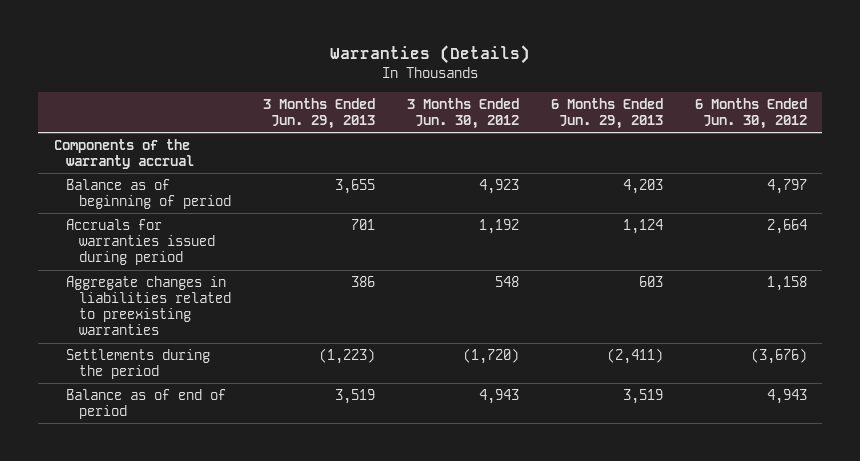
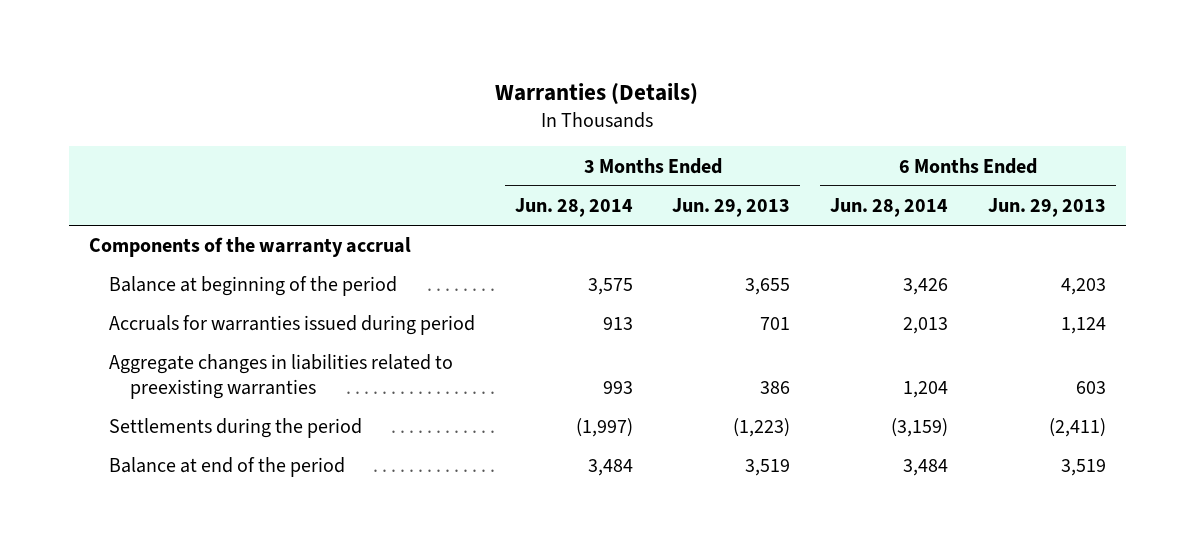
[406,97,519,129] 3 Months Ended Jun. 30, 2012 -> none
[694,97,807,129] 6 Months Ended Jun. 30, 2012 -> none
none -> [514,198,633,218] Jun. 28, 2014
none -> [830,198,949,218] Jun. 28, 2014
[66,179,232,210] Balance as of beginning of period -> [109,276,398,297] Balance at beginning of the period
[66,389,227,420] Balance as of end of period -> [109,457,346,478] Balance at end of the period

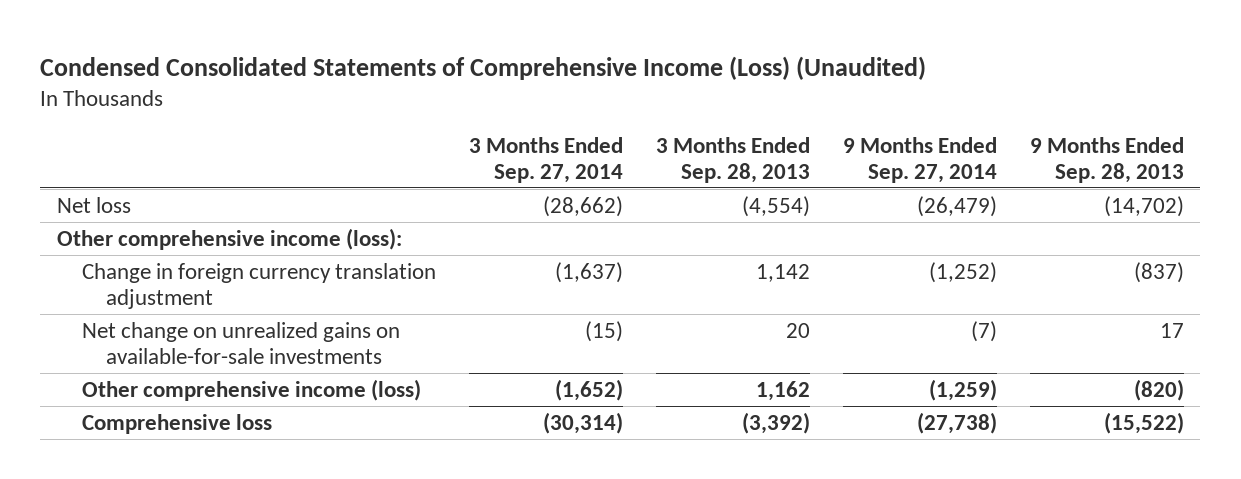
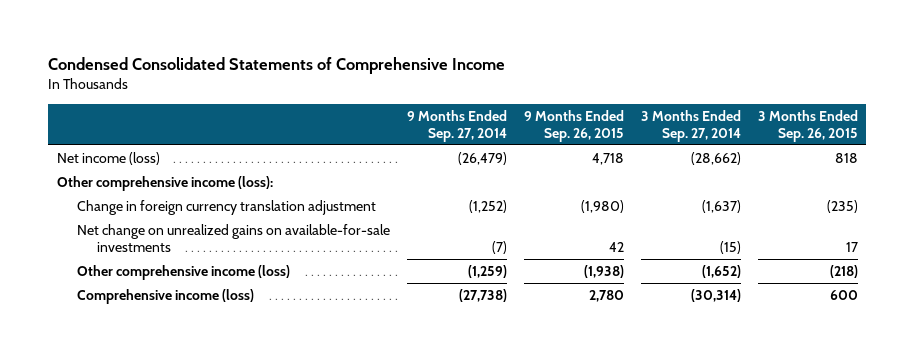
[40,55,927,80] Condensed Consolidated Statements of Comprehensive Income (Loss) (Unaudited) -> [48,57,506,75] Condensed Consolidated Statements of Comprehensive Income
[655,136,810,183] 3 Months Ended Sep. 28, 2013 -> none
[1029,136,1184,183] 9 Months Ended Sep. 28, 2013 -> none
none -> [523,109,624,142] 9 Months Ended Sep. 26, 2015
none -> [757,109,858,142] 3 Months Ended Sep. 26, 2015
[56,196,131,213] Net loss -> [56,151,160,165] Net income (loss)
[81,413,272,434] Comprehensive loss -> [76,288,254,304] Comprehensive income (loss)

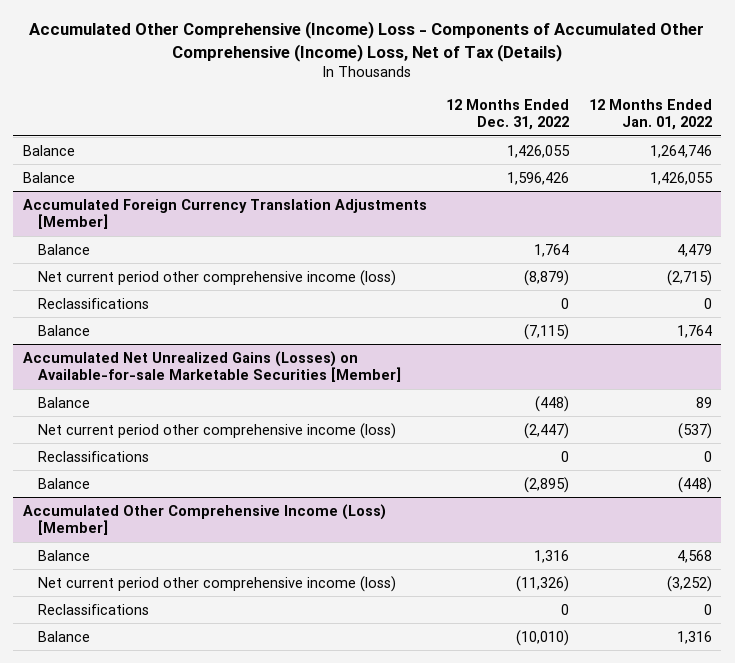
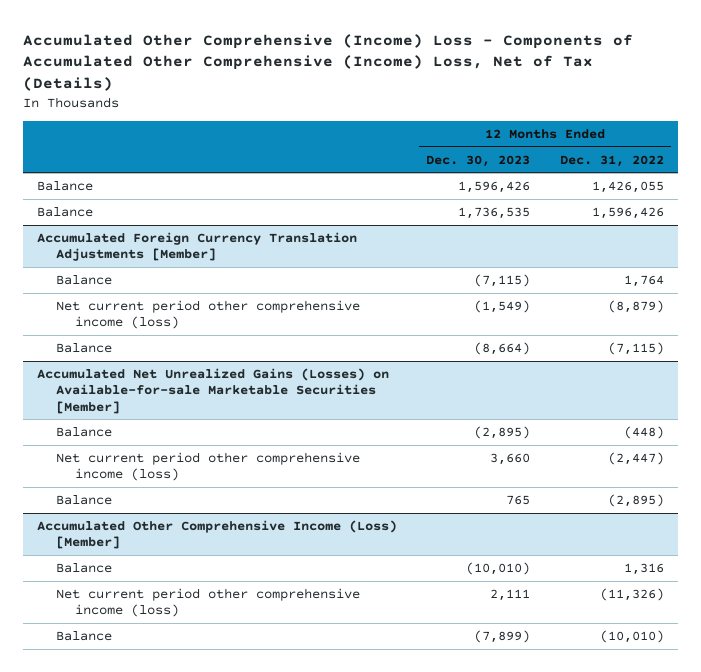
[588,99,712,131] 12 Months Ended Jan. 01, 2022 -> none
none -> [426,154,531,167] Dec. 30, 2023
[37,297,149,309] Reclassifications -> none
[37,450,149,462] Reclassifications -> none
[37,603,149,615] Reclassifications -> none

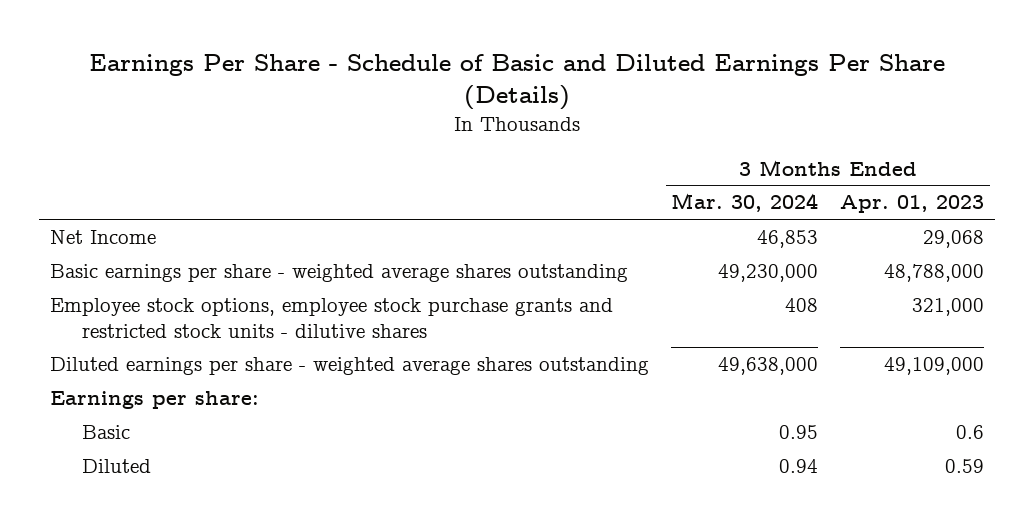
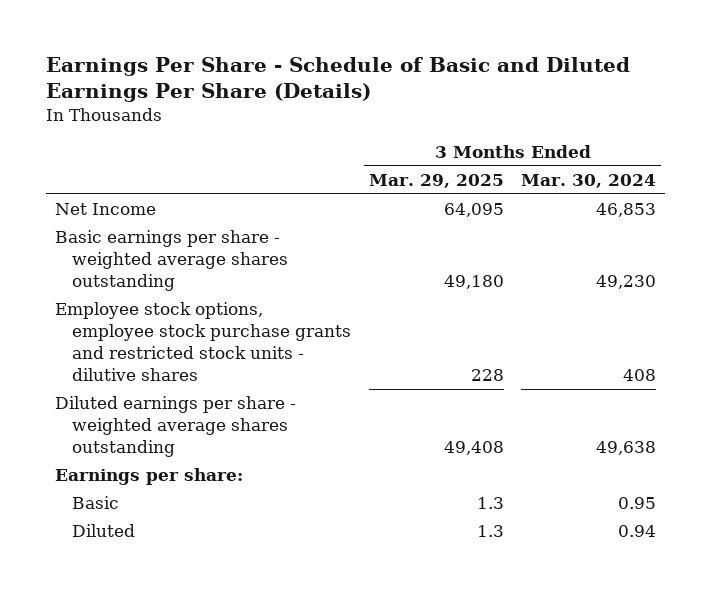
[840,195,985,214] Apr. 01, 2023 -> none
none -> [368,174,504,189] Mar. 29, 2025
[718,263,819,282] 49,230,000 -> [596,274,657,289] 49,230
[718,356,819,375] 49,638,000 -> [596,440,657,455] 49,638

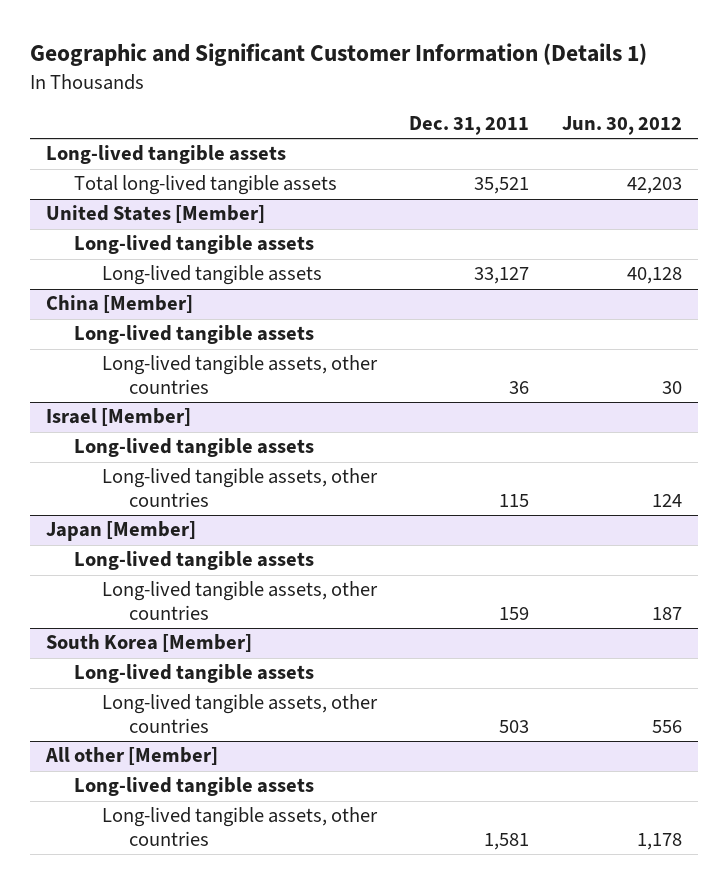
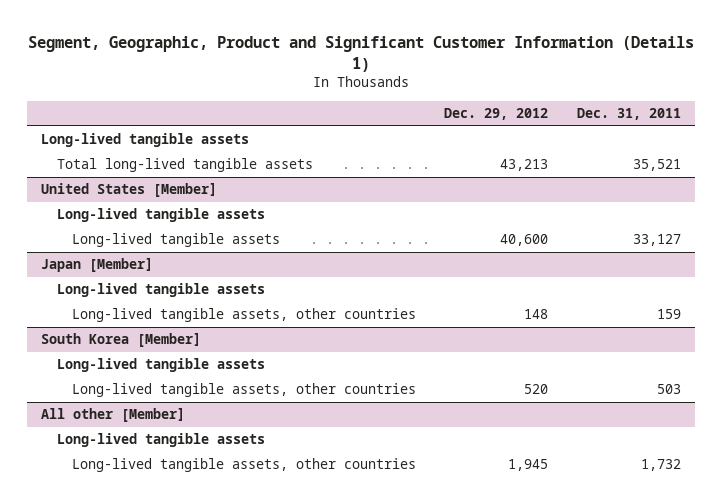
[29,43,647,67] Geographic and Significant Customer Information (Details 1) -> [28,35,695,72] Segment, Geographic, Product and Significant Customer Information (Details 1)
[561,116,682,136] Jun. 30, 2012 -> none
none -> [444,108,549,121] Dec. 29, 2012
[46,295,194,314] China [Member] -> none
[73,325,314,345] Long-lived tangible assets -> none
[101,355,378,394] Long-lived tangible assets, other countries -> none
[46,408,192,427] Israel [Member] -> none
[73,438,314,458] Long-lived tangible assets -> none
[101,468,378,507] Long-lived tangible assets, other countries -> none
[484,832,530,850] 1,581 -> [641,459,682,472] 1,732

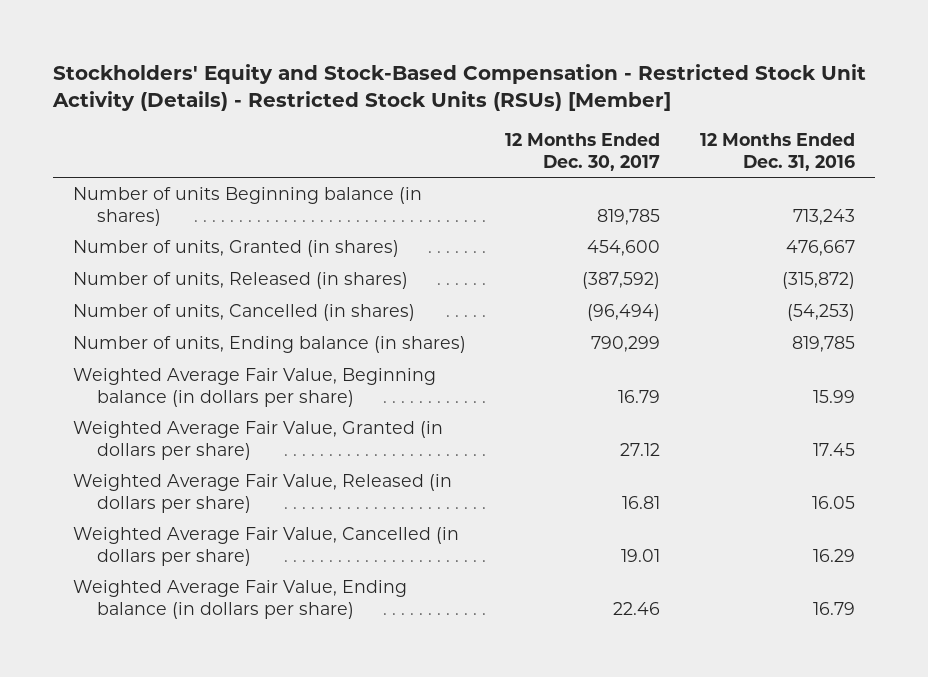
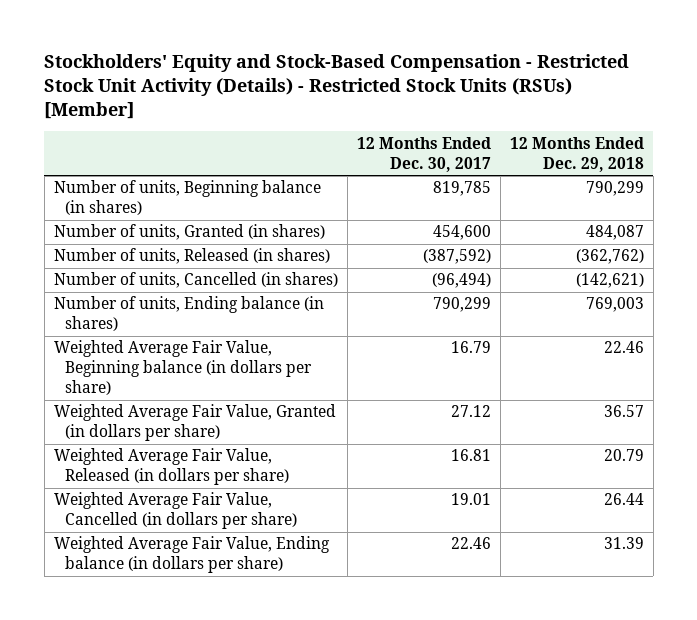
[700,132,856,171] 12 Months Ended Dec. 31, 2016 -> none
none -> [509,136,644,172] 12 Months Ended Dec. 29, 2018
[72,186,422,226] Number of units Beginning balance (in shares) -> [53,180,321,216] Number of units, Beginning balance (in shares)

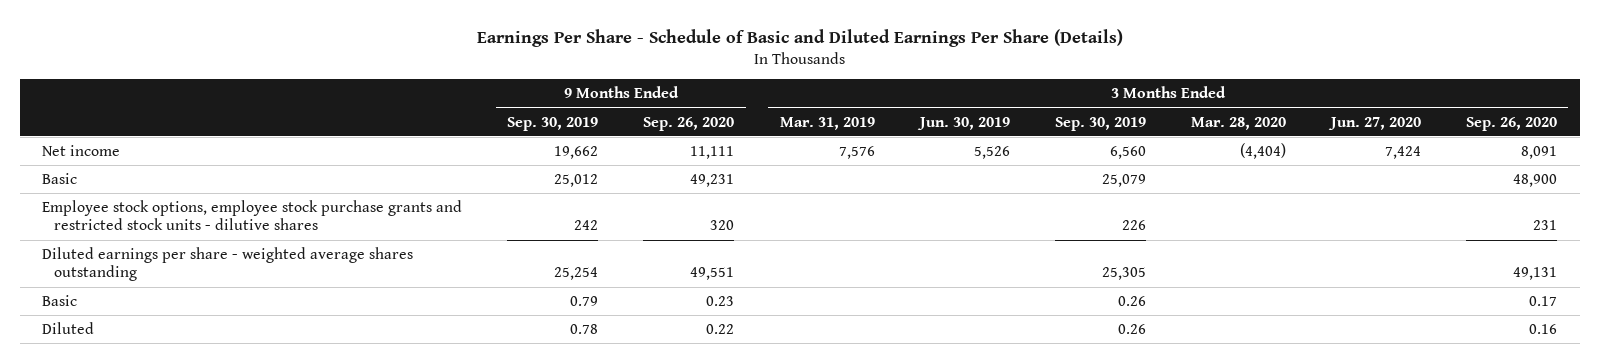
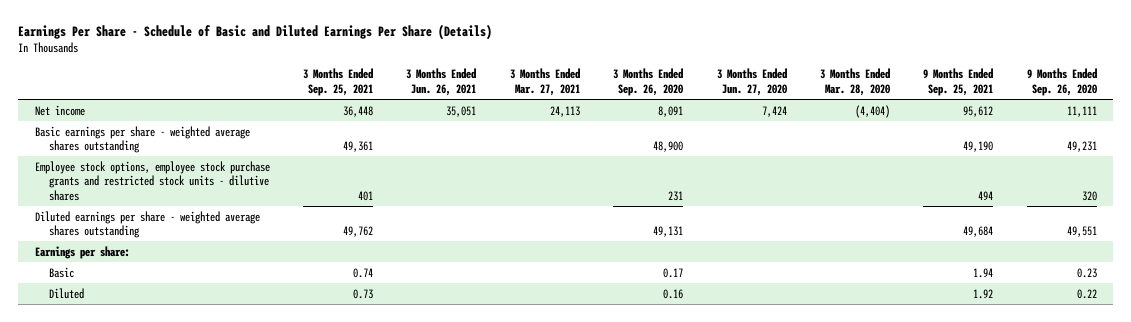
[507,116,599,131] Sep. 30, 2019 -> none
[779,116,875,130] Mar. 31, 2019 -> none
[916,116,1010,130] Jun. 30, 2019 -> none
[1054,116,1146,131] Sep. 30, 2019 -> none
none -> [303,68,374,96] 3 Months Ended Sep. 25, 2021
none -> [406,68,477,96] 3 Months Ended Jun. 26, 2021
none -> [509,68,580,96] 3 Months Ended Mar. 27, 2021
none -> [923,68,994,96] 9 Months Ended Sep. 25, 2021
[42,172,78,184] Basic -> [34,125,250,154] Basic earnings per share - weighted average shares outstanding
none -> [34,245,130,259] Earnings per share:

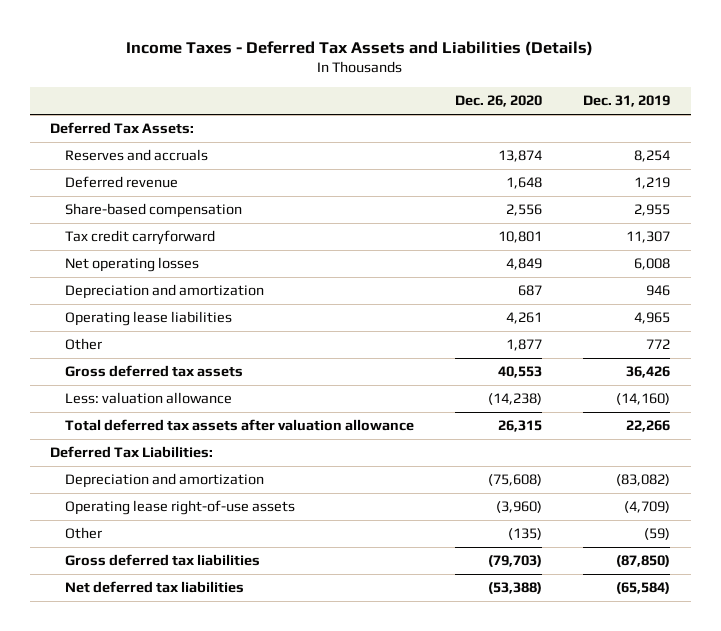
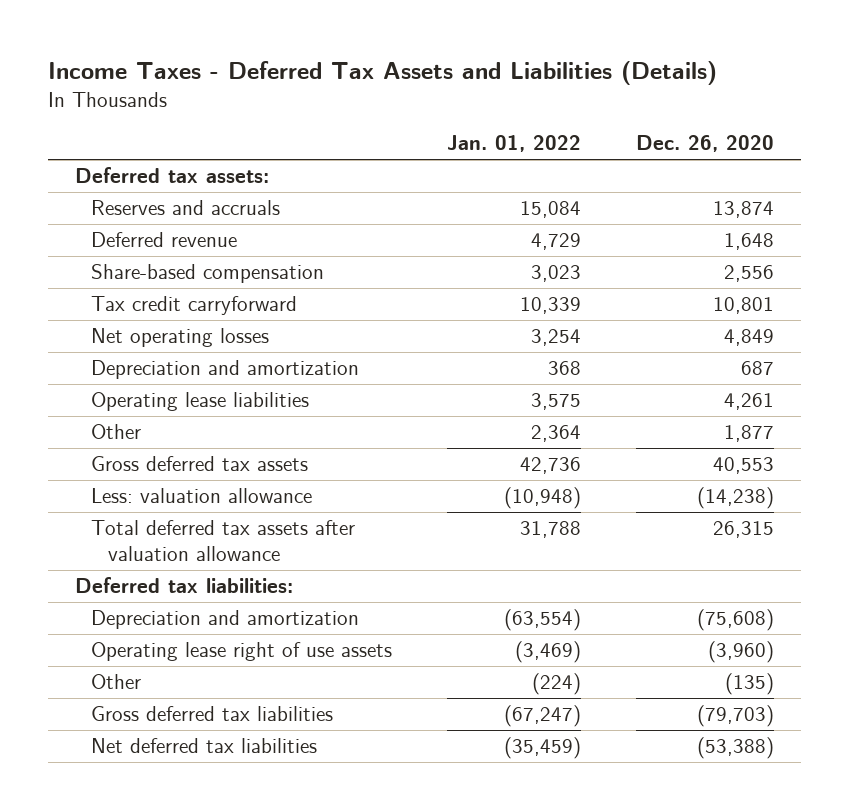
[583,95,671,108] Dec. 31, 2019 -> none
none -> [447,135,582,153] Jan. 01, 2022
[50,122,195,135] Deferred Tax Assets: -> [75,167,270,184] Deferred tax assets:
[50,446,214,459] Deferred Tax Liabilities: -> [75,577,294,594] Deferred tax liabilities:
[65,500,296,516] Operating lease right-of-use assets -> [91,642,393,662] Operating lease right of use assets

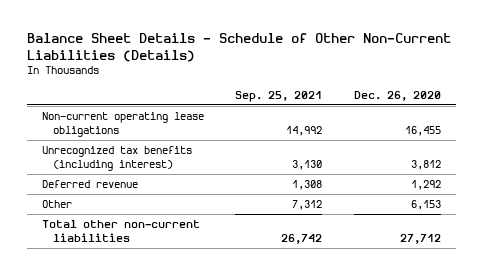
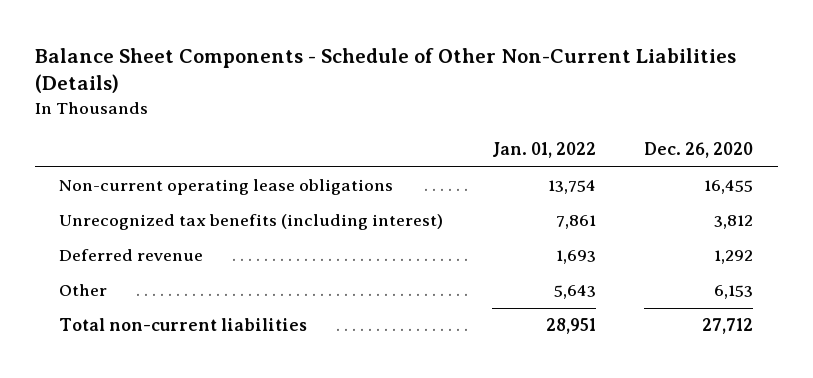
[26,33,451,62] Balance Sheet Details - Schedule of Other Non-Current Liabilities (Details) -> [35,47,737,94] Balance Sheet Components - Schedule of Other Non-Current Liabilities (Details)
[235,90,323,102] Sep. 25, 2021 -> none
none -> [491,142,596,159] Jan. 01, 2022
[42,220,201,242] Total other non-current liabilities -> [59,318,308,332] Total non-current liabilities

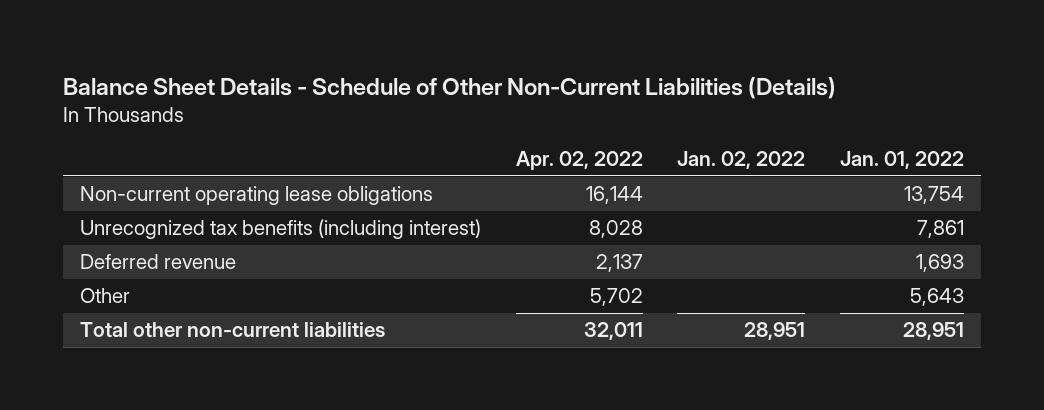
[35,47,737,94] Balance Sheet Components - Schedule of Other Non-Current Liabilities (Details) -> [63,76,837,99] Balance Sheet Details - Schedule of Other Non-Current Liabilities (Details)
[644,142,754,159] Dec. 26, 2020 -> none
none -> [515,151,643,171] Apr. 02, 2022
none -> [677,151,806,170] Jan. 02, 2022
[59,318,308,332] Total non-current liabilities -> [80,322,386,338] Total other non-current liabilities

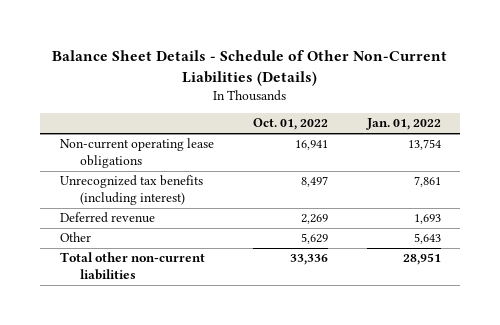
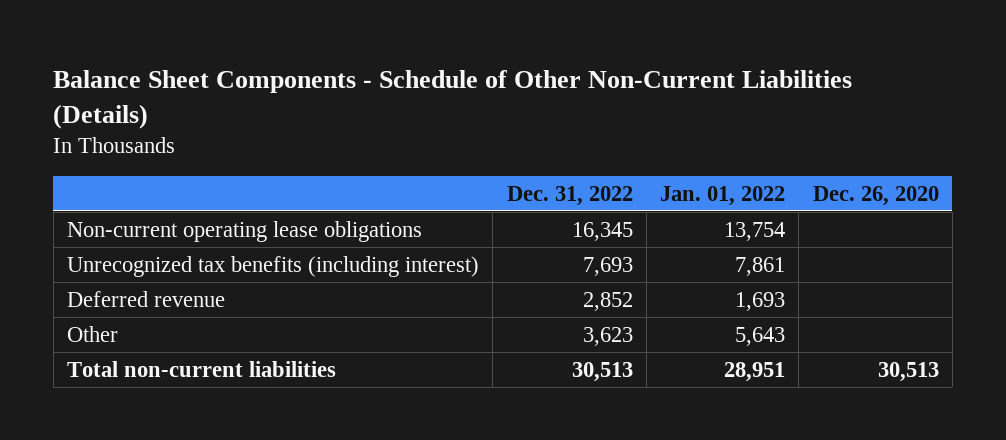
[52,49,448,86] Balance Sheet Details - Schedule of Other Non-Current Liabilities (Details) -> [53,70,853,130] Balance Sheet Components - Schedule of Other Non-Current Liabilities (Details)
[252,118,328,131] Oct. 01, 2022 -> none
none -> [506,185,633,206] Dec. 31, 2022
none -> [812,185,939,206] Dec. 26, 2020
[59,252,205,281] Total other non-current liabilities -> [67,360,337,377] Total non-current liabilities

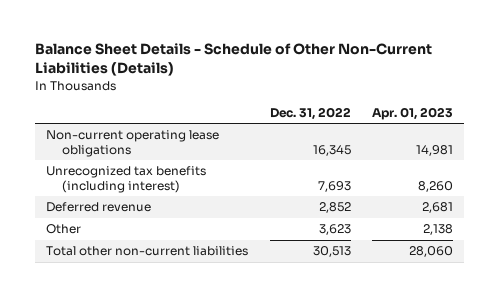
[53,70,853,130] Balance Sheet Components - Schedule of Other Non-Current Liabilities (Details) -> [35,43,433,77] Balance Sheet Details - Schedule of Other Non-Current Liabilities (Details)
[660,185,786,206] Jan. 01, 2022 -> none
[812,185,939,206] Dec. 26, 2020 -> none
none -> [372,107,454,121] Apr. 01, 2023
[67,360,337,377] Total non-current liabilities -> [46,246,249,257] Total other non-current liabilities

